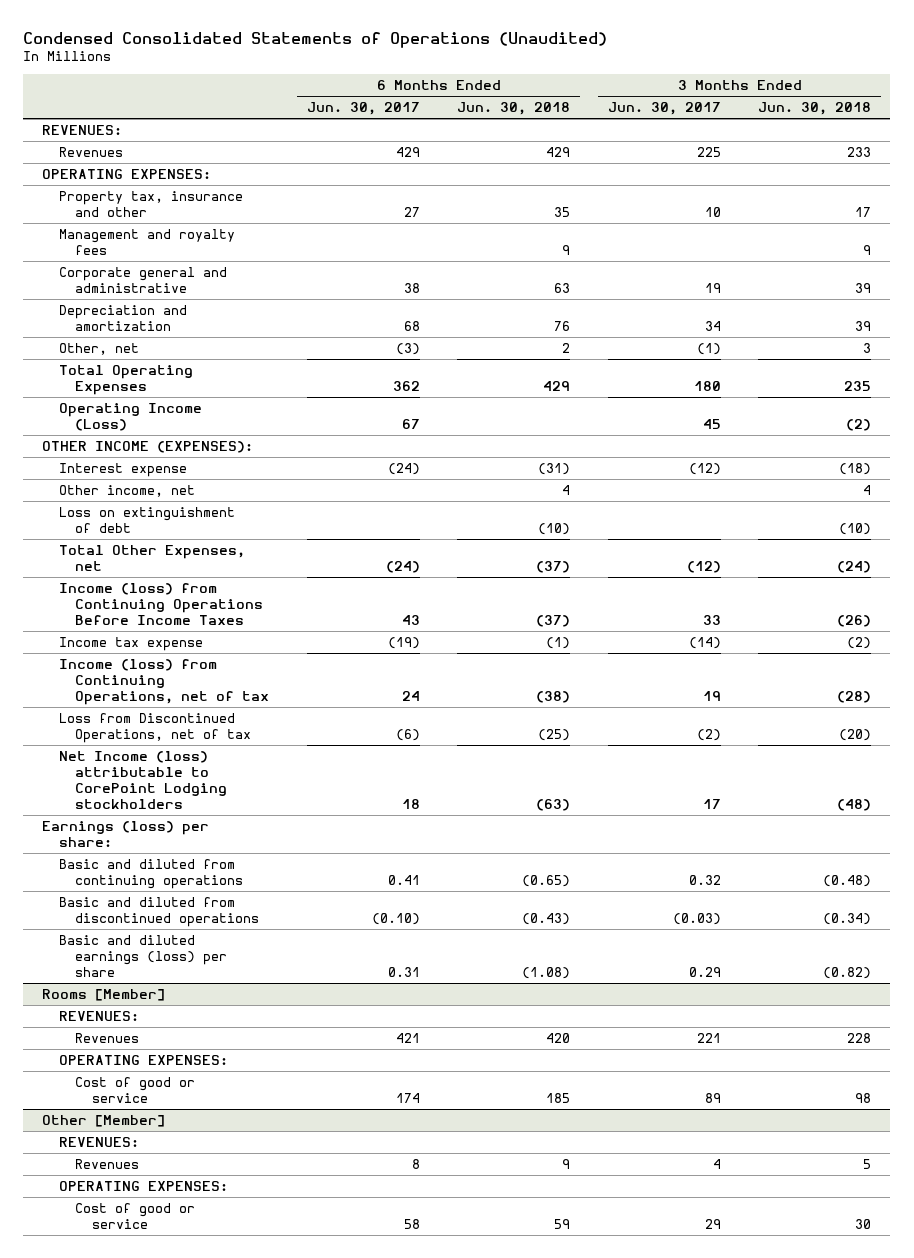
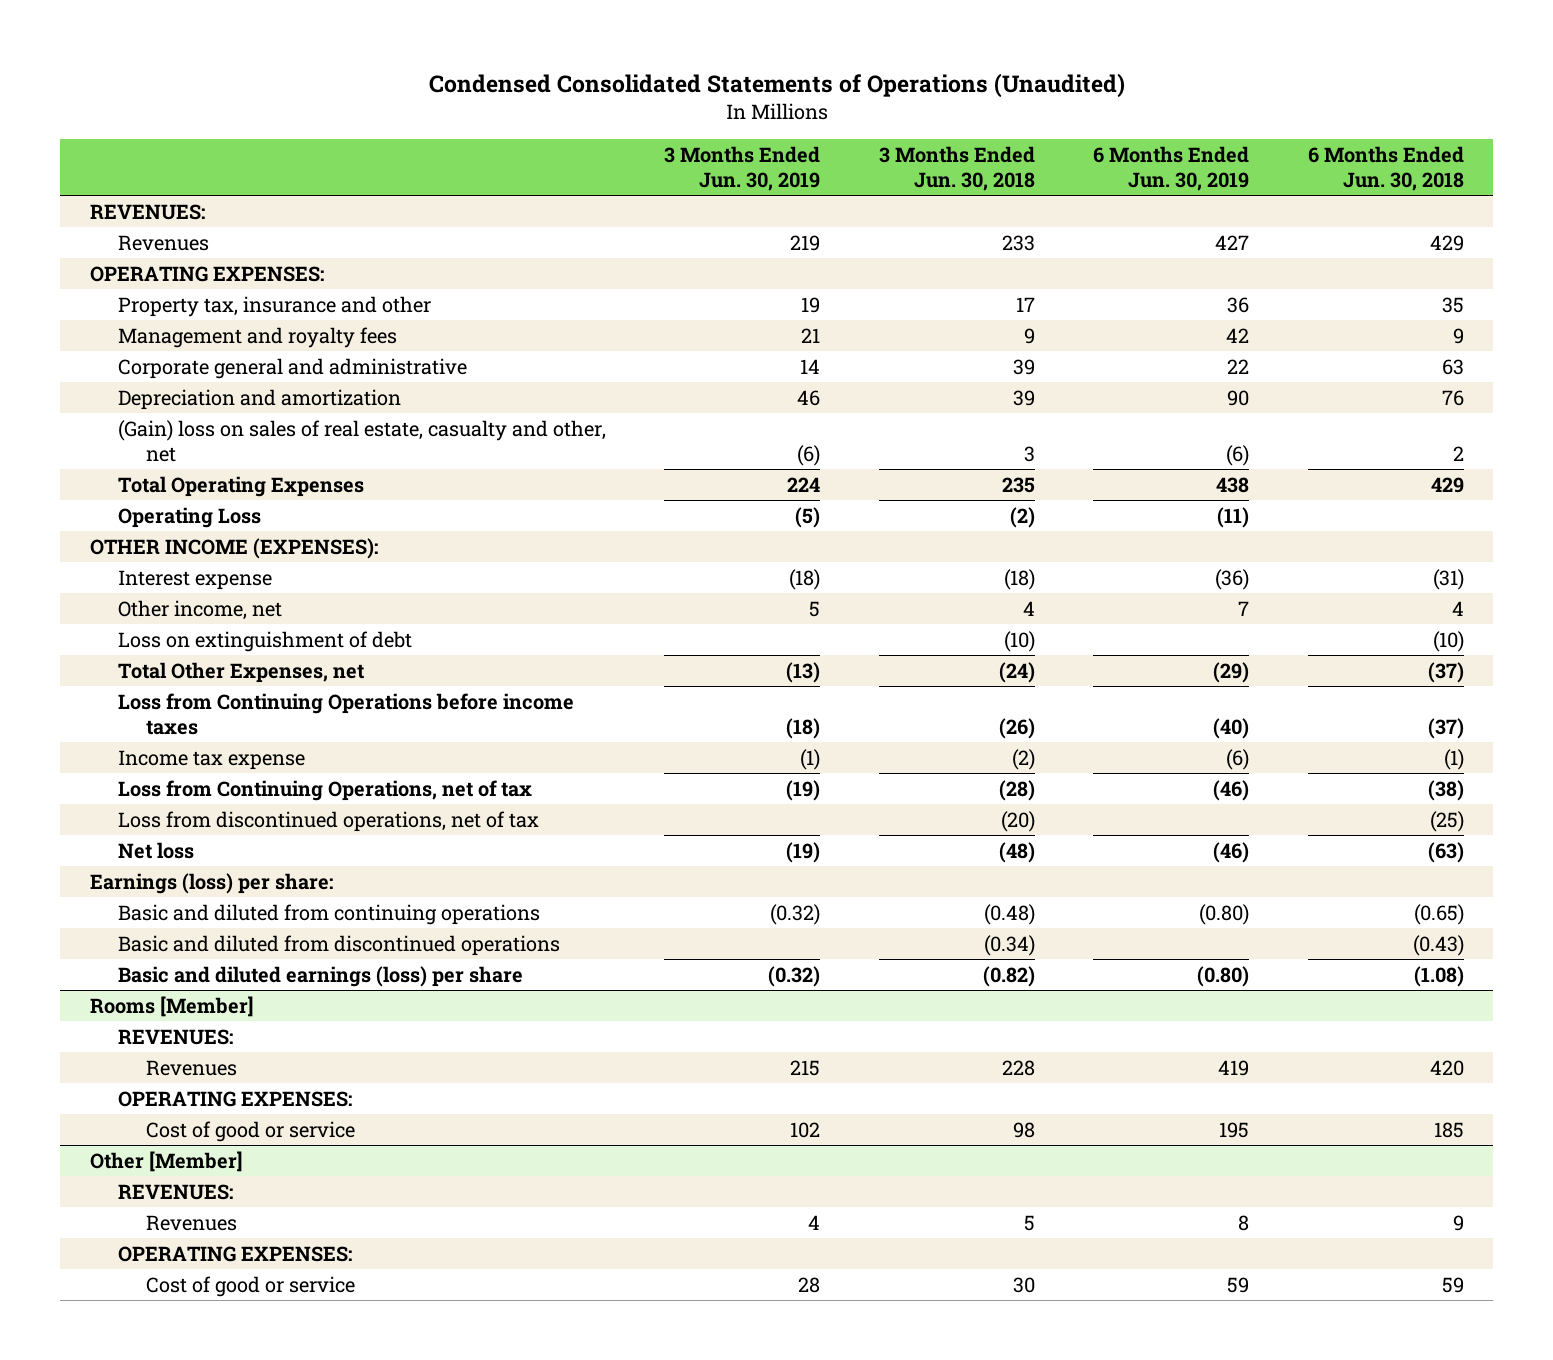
[306,101,420,115] Jun. 30, 2017 -> none
[607,101,721,115] Jun. 30, 2017 -> none
none -> [664,145,821,192] 3 Months Ended Jun. 30, 2019
none -> [1093,145,1250,192] 6 Months Ended Jun. 30, 2019
[58,342,139,355] Other, net -> none
none -> [117,419,606,463] (Gain) loss on sales of real estate, casualty and other, net
[58,402,202,431] Operating Income (Loss) -> [117,506,261,528] Operating Loss
[58,582,264,626] Income (loss) from Continuing Operations Before Income Taxes -> [117,692,574,736] Loss from Continuing Operations before income taxes
[58,658,270,706] Income (loss) from Continuing Operations, net of tax -> [117,779,532,801] Loss from Continuing Operations, net of tax
[58,712,252,743] Loss from Discontinued Operations, net of tax -> [117,810,539,832] Loss from discontinued operations, net of tax
[58,750,228,810] Net Income (loss) attributable to CorePoint Lodging stockholders -> [117,841,194,859] Net loss

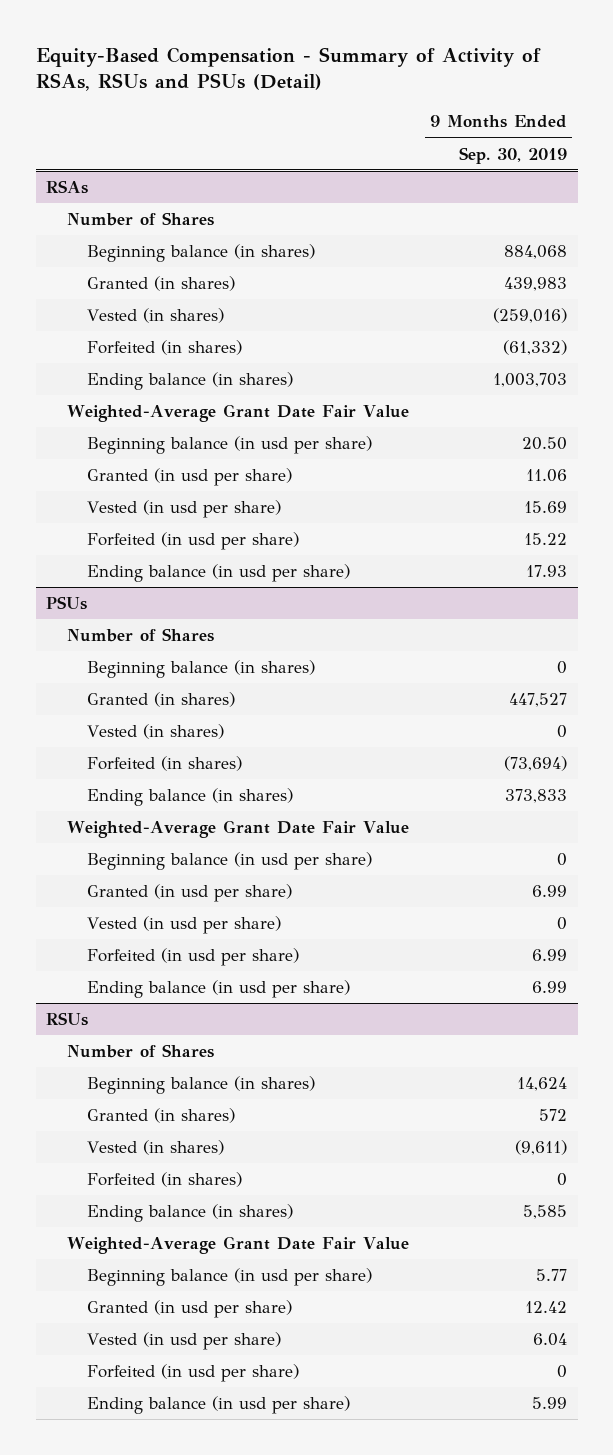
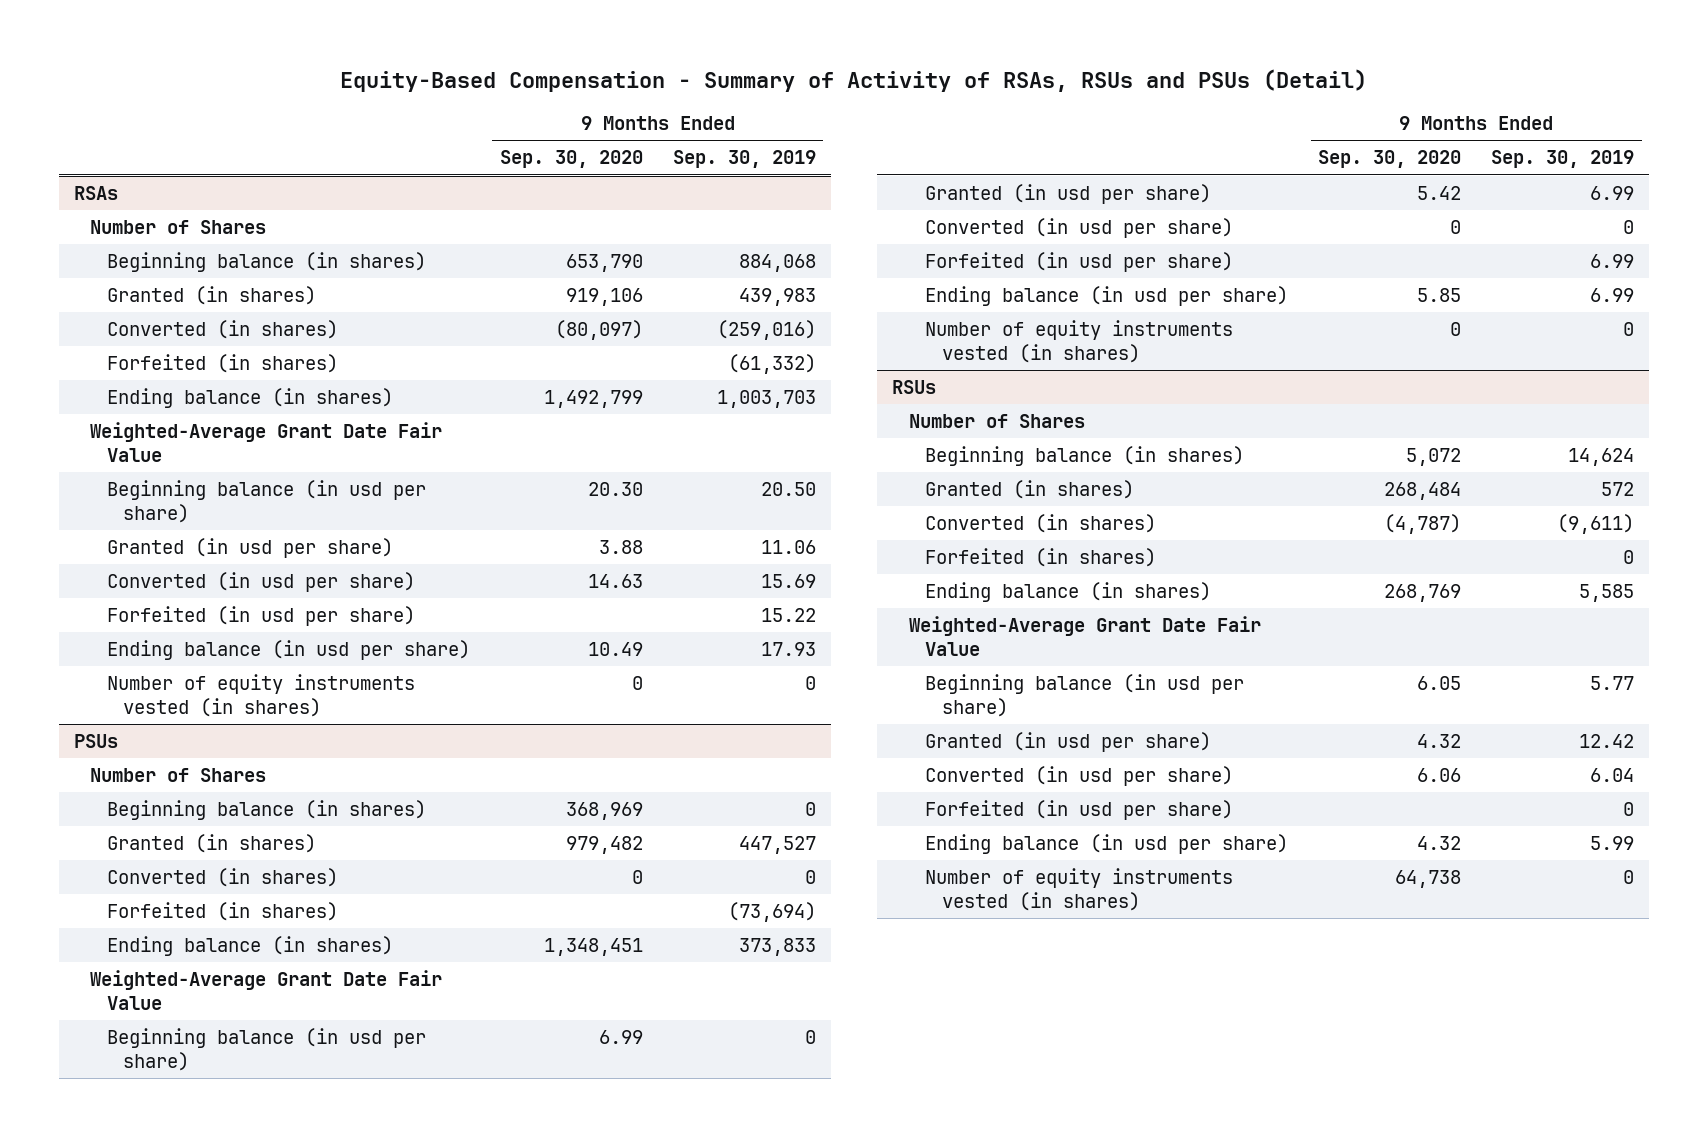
none -> [499,150,643,169] Sep. 30, 2020
[87,307,225,323] Vested (in shares) -> [106,319,338,339] Converted (in shares)
[87,499,282,518] Vested (in usd per share) -> [106,571,415,592] Converted (in usd per share)
none -> [106,673,415,717] Number of equity instruments vested (in shares)
[87,723,225,739] Vested (in shares) -> [106,867,338,887] Converted (in shares)
[87,915,282,934] Vested (in usd per share) -> [925,217,1234,238] Converted (in usd per share)
none -> [925,319,1234,363] Number of equity instruments vested (in shares)
[87,1139,225,1155] Vested (in shares) -> [925,513,1157,533] Converted (in shares)
[87,1331,282,1350] Vested (in usd per share) -> [925,765,1234,786] Converted (in usd per share)
none -> [925,867,1234,911] Number of equity instruments vested (in shares)

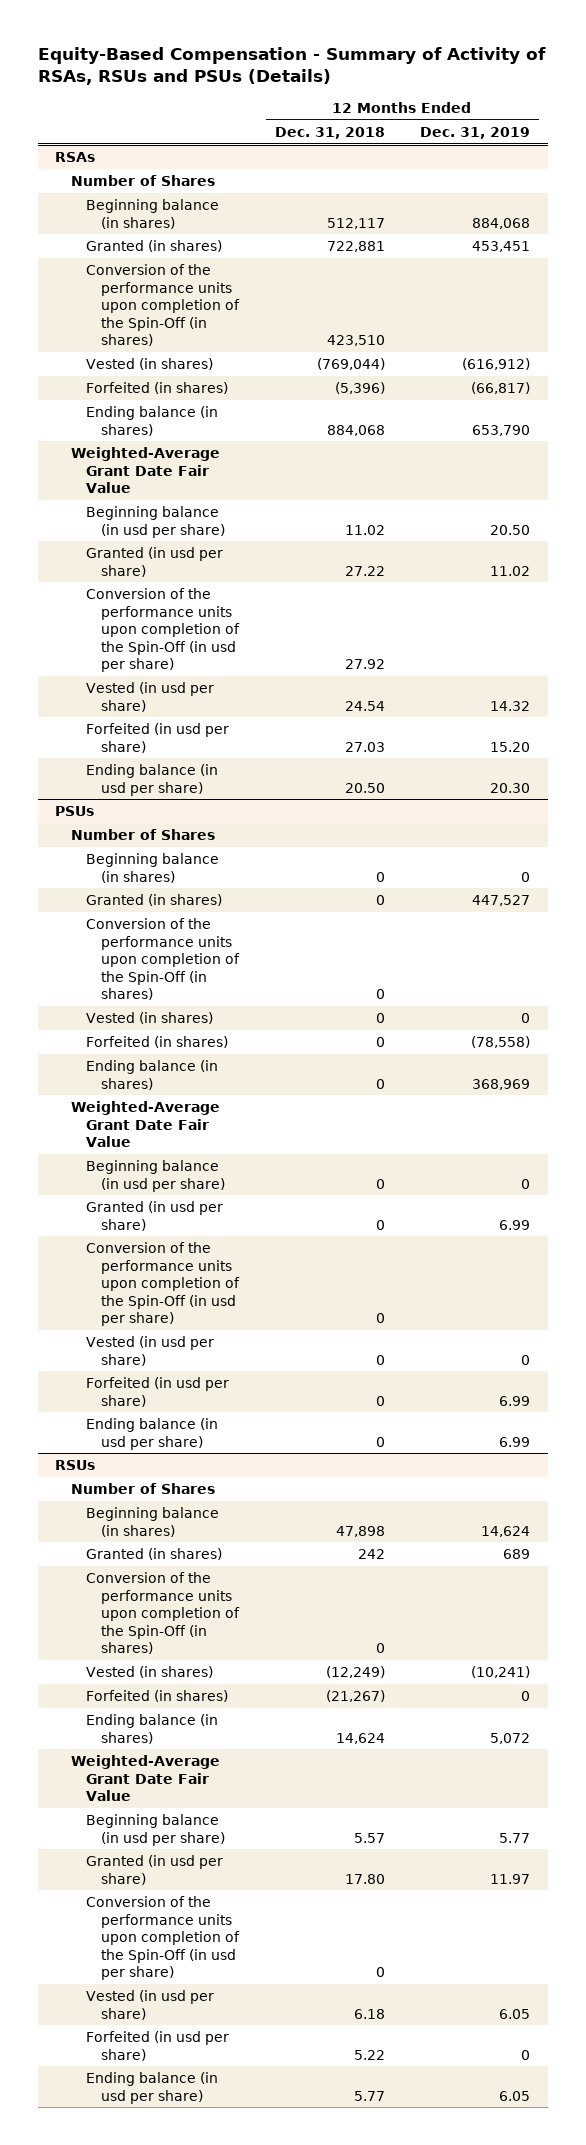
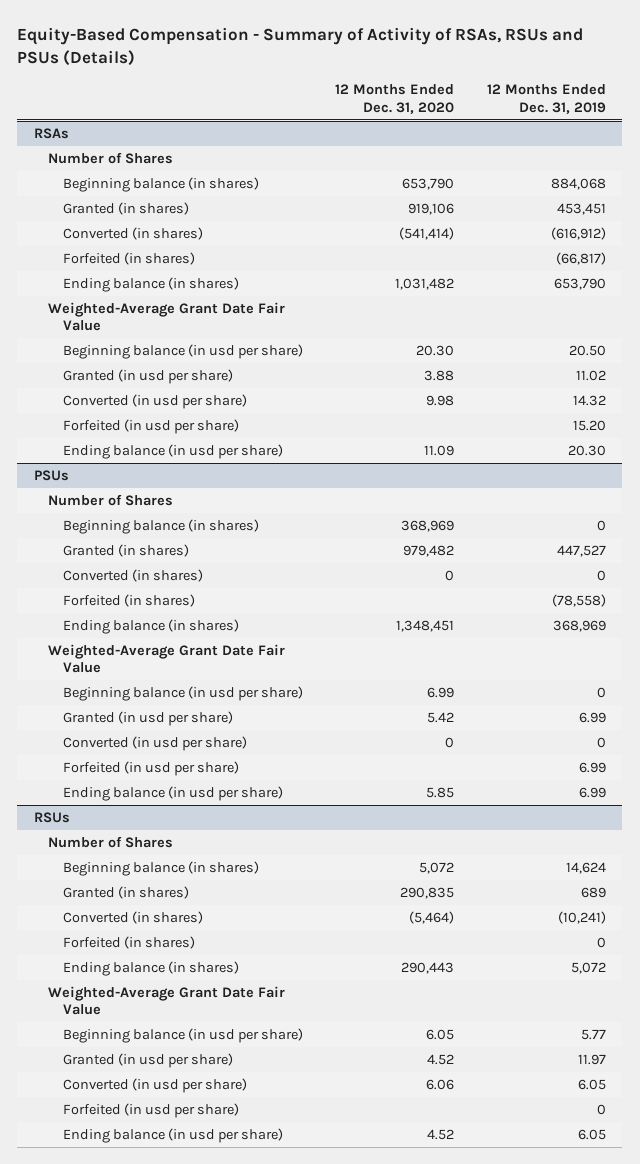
[274,127,385,140] Dec. 31, 2018 -> none
none -> [335,84,455,114] 12 Months Ended Dec. 31, 2020
[85,264,241,347] Conversion of the performance units upon completion of the Spin-Off (in shares) -> none
[85,358,213,371] Vested (in shares) -> [62,227,203,241] Converted (in shares)
[85,588,241,673] Conversion of the performance units upon completion of the Spin-Off (in usd per share) -> none
[85,682,214,712] Vested (in usd per share) -> [62,394,247,410] Converted (in usd per share)
[85,918,241,1001] Conversion of the performance units upon completion of the Spin-Off (in shares) -> none
[85,1012,213,1025] Vested (in shares) -> [62,569,203,583] Converted (in shares)
[85,1242,241,1327] Conversion of the performance units upon completion of the Spin-Off (in usd per share) -> none
[85,1336,214,1366] Vested (in usd per share) -> [62,736,247,752] Converted (in usd per share)
[85,1572,241,1655] Conversion of the performance units upon completion of the Spin-Off (in shares) -> none
[85,1666,213,1679] Vested (in shares) -> [62,911,203,925] Converted (in shares)
[85,1896,241,1981] Conversion of the performance units upon completion of the Spin-Off (in usd per share) -> none
[85,1990,214,2020] Vested (in usd per share) -> [62,1078,247,1094] Converted (in usd per share)

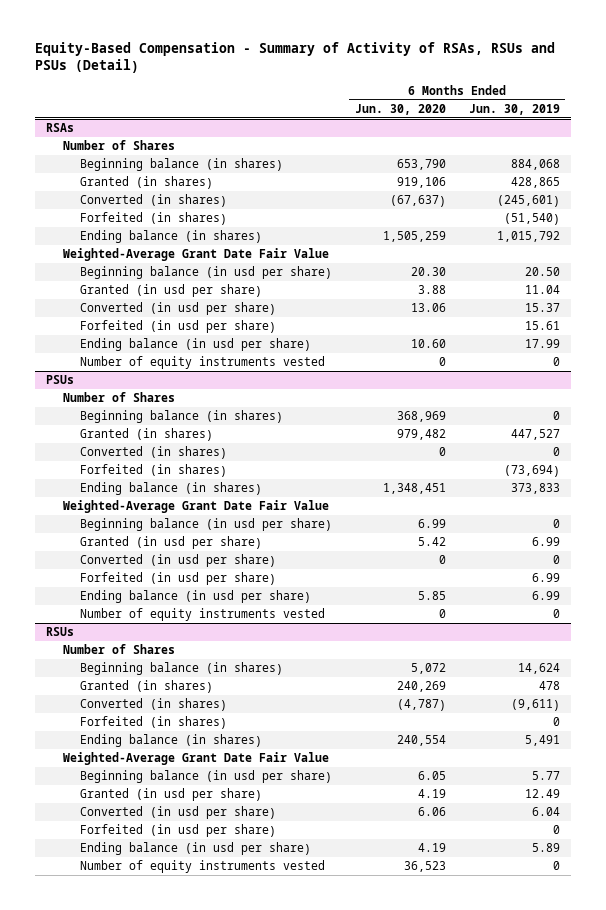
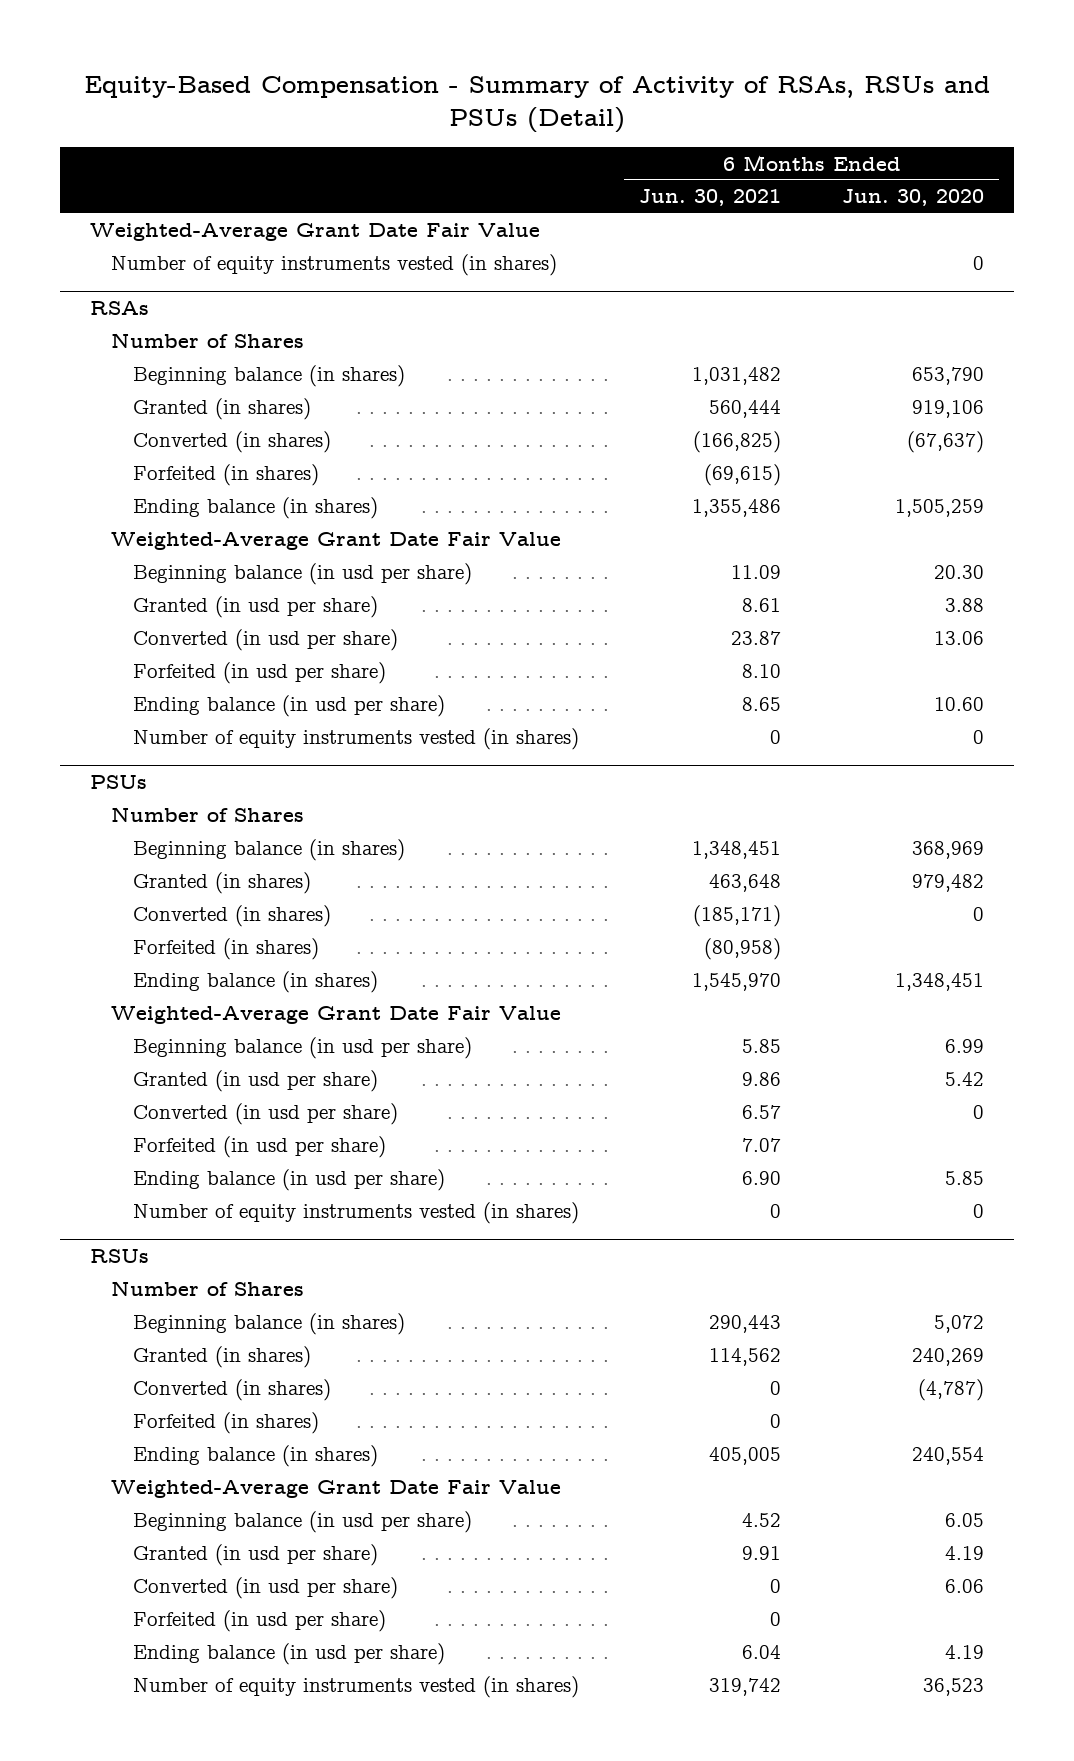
[468,103,560,115] Jun. 30, 2019 -> none
none -> [639,189,782,207] Jun. 30, 2021
none -> [89,222,540,241] Weighted-Average Grant Date Fair Value
none -> [111,253,558,276] Number of equity instruments vested (in shares)
[79,356,325,370] Number of equity instruments vested -> [132,727,579,750] Number of equity instruments vested (in shares)
[79,608,325,622] Number of equity instruments vested -> [132,1201,579,1224] Number of equity instruments vested (in shares)
[79,860,325,874] Number of equity instruments vested -> [132,1675,579,1698] Number of equity instruments vested (in shares)

